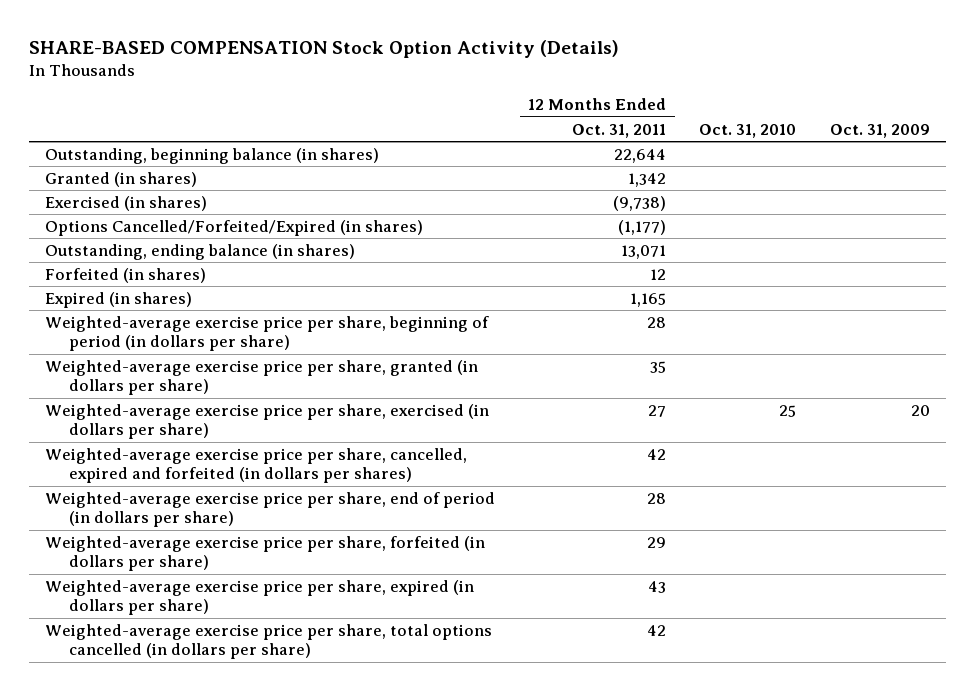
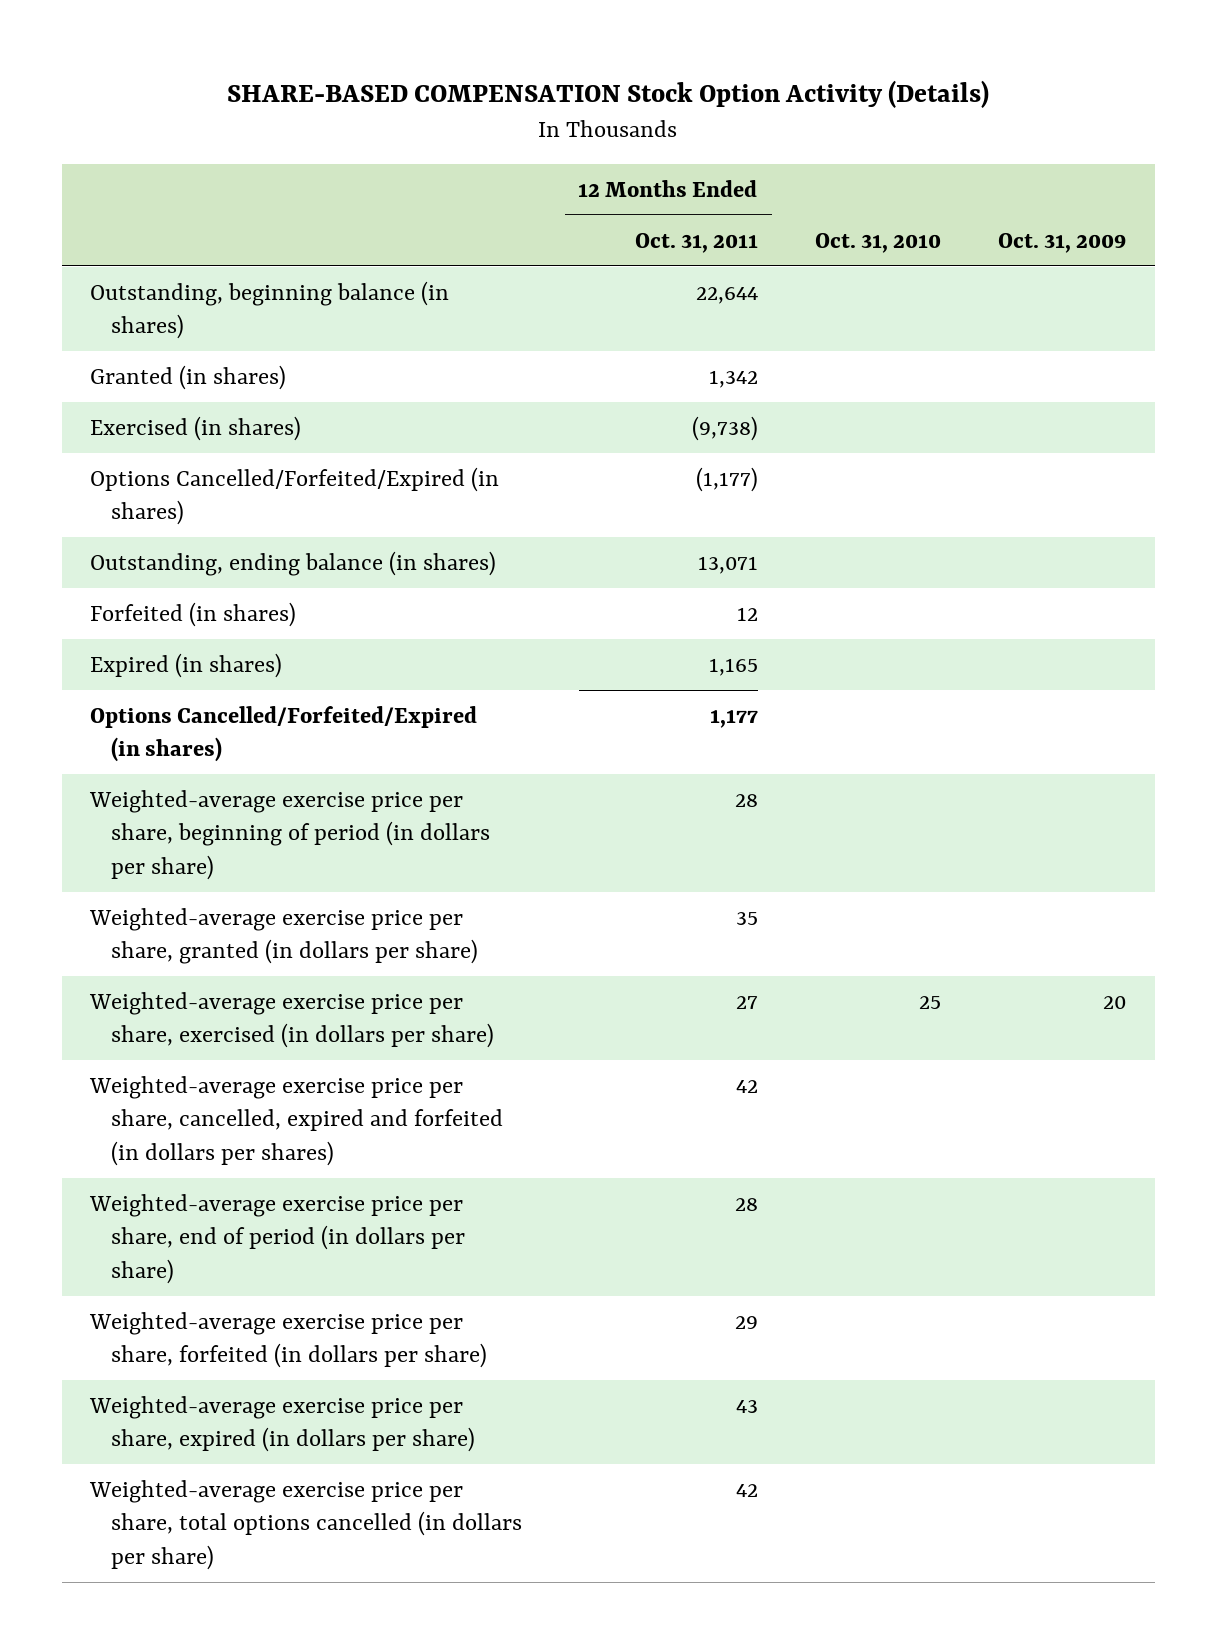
none -> [90,706,478,763] Options Cancelled/Forfeited/Expired (in shares)

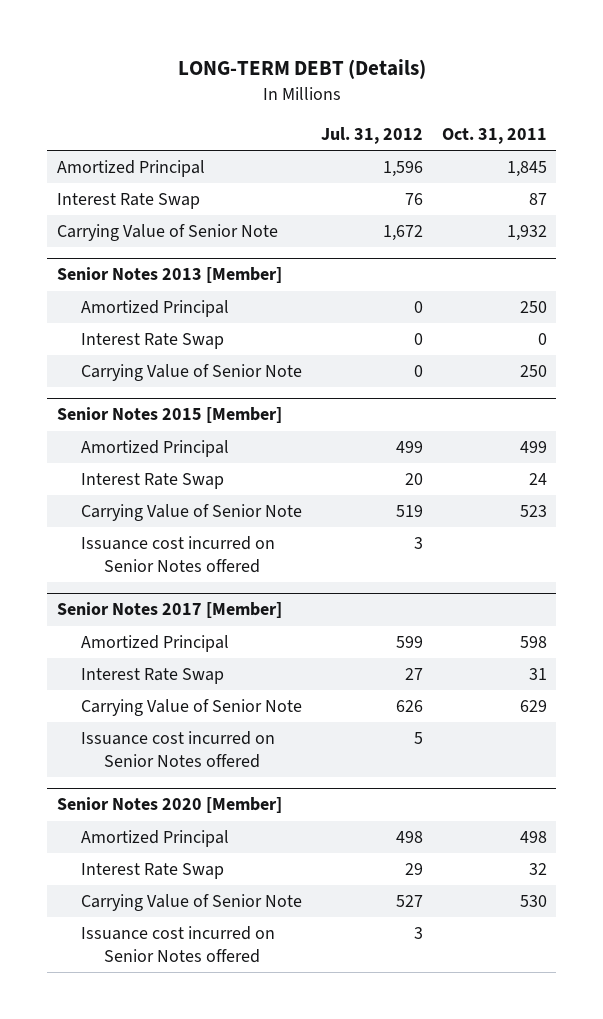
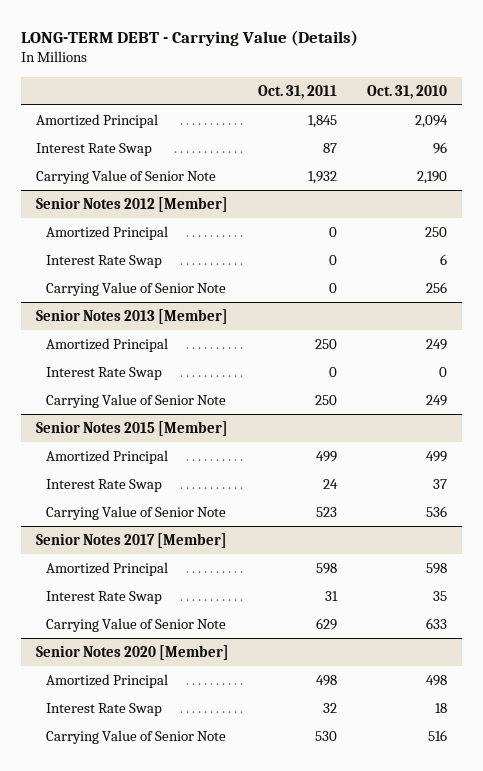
[177,59,426,80] LONG-TERM DEBT (Details) -> [20,29,358,46] LONG-TERM DEBT - Carrying Value (Details)
[320,126,423,144] Jul. 31, 2012 -> none
none -> [367,84,448,99] Oct. 31, 2010
none -> [35,196,228,212] Senior Notes 2012 [Member]
none -> [46,225,169,240] Amortized Principal
none -> [46,254,163,268] Interest Rate Swap
none -> [46,281,227,296] Carrying Value of Senior Note
[80,536,275,573] Issuance cost incurred on Senior Notes offered -> none
[80,731,275,768] Issuance cost incurred on Senior Notes offered -> none
[80,926,275,963] Issuance cost incurred on Senior Notes offered -> none

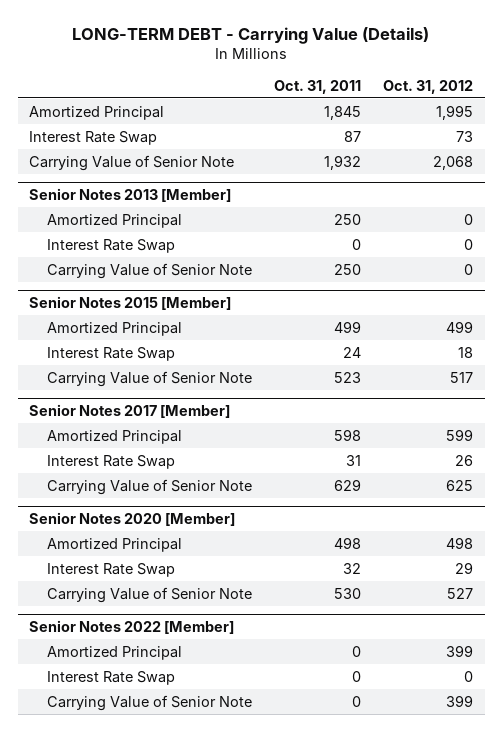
[367,84,448,99] Oct. 31, 2010 -> none
none -> [383,79,474,94] Oct. 31, 2012
[35,196,228,212] Senior Notes 2012 [Member] -> none
[46,225,169,240] Amortized Principal -> none
[46,254,163,268] Interest Rate Swap -> none
[46,281,227,296] Carrying Value of Senior Note -> none
none -> [28,620,234,635] Senior Notes 2022 [Member]
none -> [47,645,183,660] Amortized Principal
none -> [47,670,176,685] Interest Rate Swap
none -> [47,694,253,711] Carrying Value of Senior Note

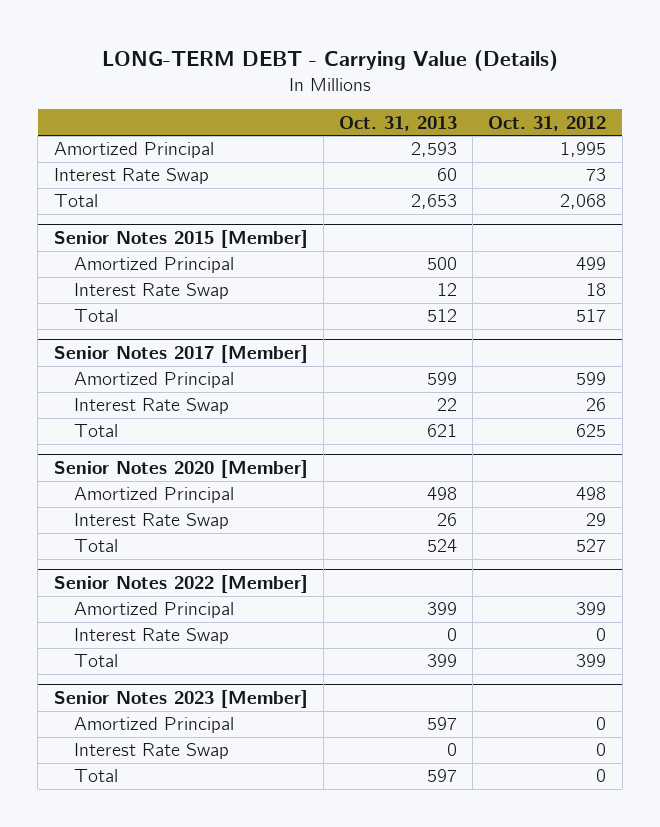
[274,79,362,94] Oct. 31, 2011 -> none
none -> [338,115,457,131] Oct. 31, 2013
[28,188,231,203] Senior Notes 2013 [Member] -> none
[47,213,183,228] Amortized Principal -> none
[47,238,176,253] Interest Rate Swap -> none
[47,262,253,279] Carrying Value of Senior Note -> none
[28,154,234,171] Carrying Value of Senior Note -> [53,194,98,208] Total
[47,370,253,387] Carrying Value of Senior Note -> [74,309,119,323] Total
[47,478,253,495] Carrying Value of Senior Note -> [74,424,119,438] Total
[47,586,253,603] Carrying Value of Senior Note -> [74,539,119,553] Total
[47,694,253,711] Carrying Value of Senior Note -> [74,654,119,668] Total
none -> [53,690,308,709] Senior Notes 2023 [Member]
none -> [74,717,235,734] Amortized Principal
none -> [74,743,230,760] Interest Rate Swap
none -> [74,769,119,783] Total

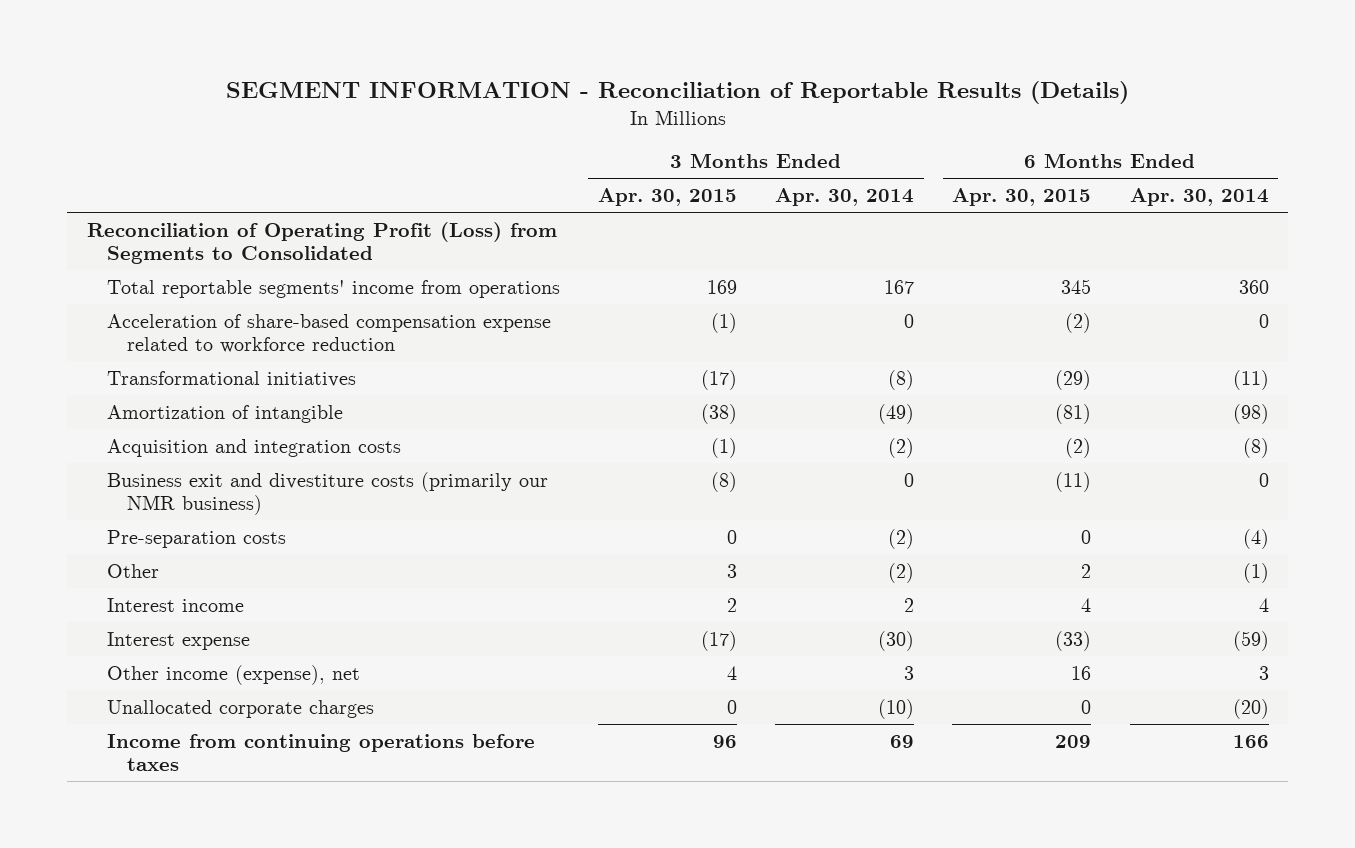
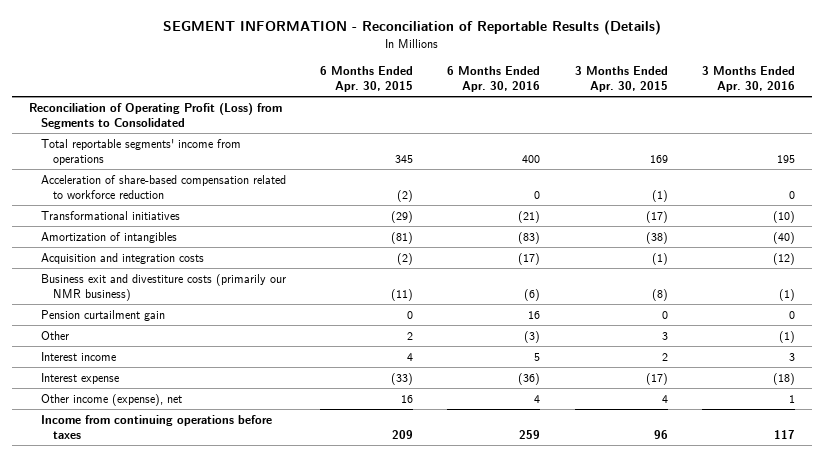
[775,188,915,207] Apr. 30, 2014 -> none
[1129,188,1269,207] Apr. 30, 2014 -> none
none -> [447,65,541,92] 6 Months Ended Apr. 30, 2016
none -> [701,65,795,92] 3 Months Ended Apr. 30, 2016
[106,313,551,353] Acceleration of share-based compensation expense related to workforce reduction -> [41,175,287,199] Acceleration of share-based compensation related to workforce reduction
[106,404,343,423] Amortization of intangible -> [41,232,178,244] Amortization of intangibles
[106,529,286,548] Pre-separation costs -> none
none -> [41,310,166,322] Pension curtailment gain
[106,699,374,718] Unallocated corporate charges -> none

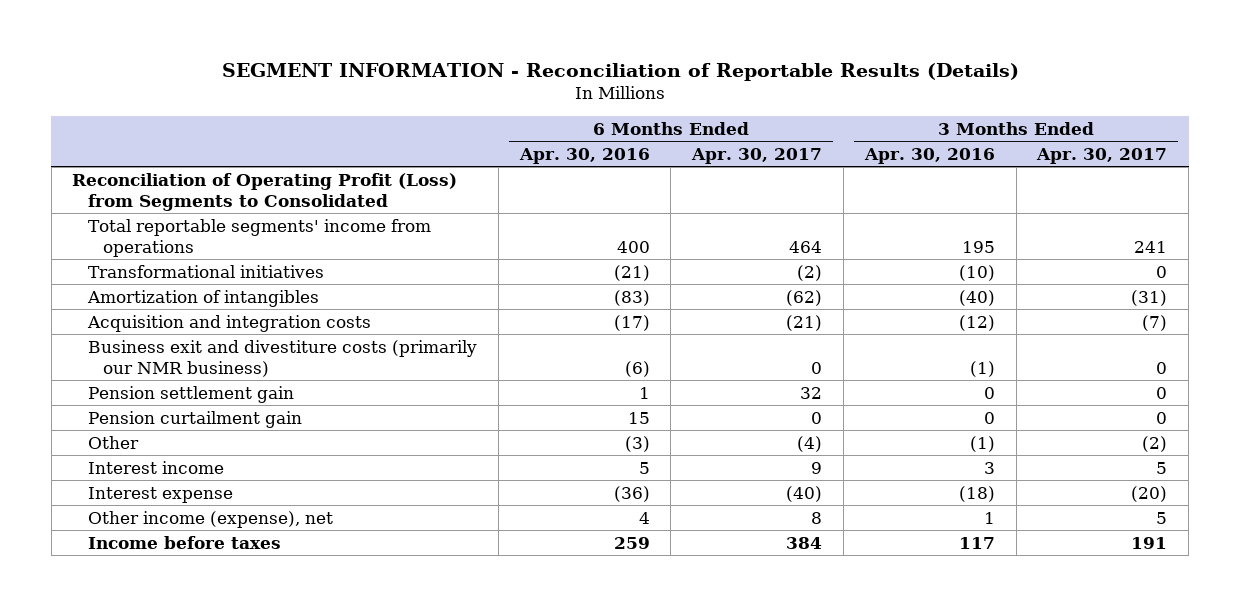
[320,65,414,92] 6 Months Ended Apr. 30, 2015 -> none
[574,65,668,92] 3 Months Ended Apr. 30, 2015 -> none
none -> [691,147,823,164] Apr. 30, 2017
none -> [1036,147,1168,164] Apr. 30, 2017
[41,175,287,199] Acceleration of share-based compensation related to workforce reduction -> none
none -> [87,385,294,403] Pension settlement gain
[528,311,541,320] 16 -> [627,411,650,424] 15
[41,415,273,439] Income from continuing operations before taxes -> [87,535,281,549] Income before taxes

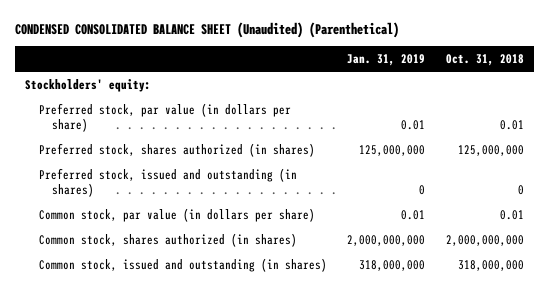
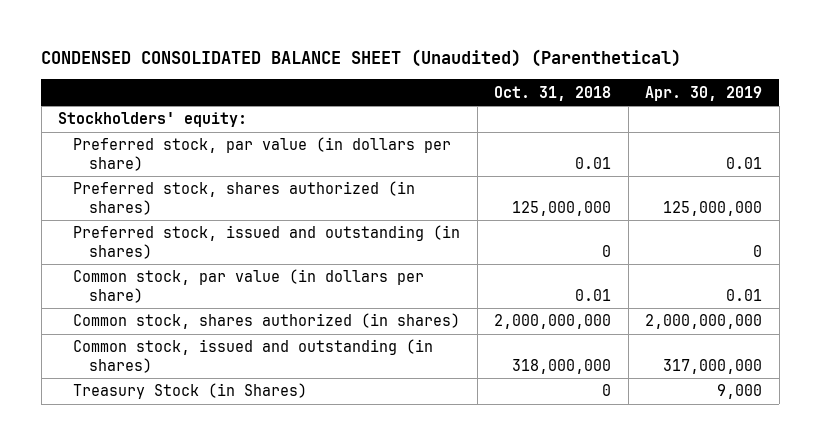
[347,54,426,67] Jan. 31, 2019 -> none
none -> [645,85,763,101] Apr. 30, 2019
none -> [73,383,308,400] Treasury Stock (in Shares)

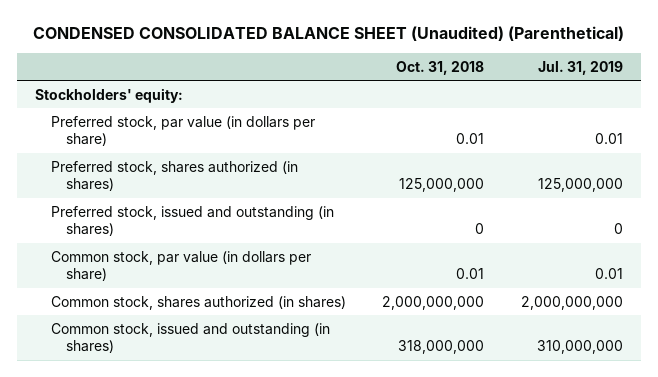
[645,85,763,101] Apr. 30, 2019 -> none
none -> [537,60,623,75] Jul. 31, 2019
[73,383,308,400] Treasury Stock (in Shares) -> none

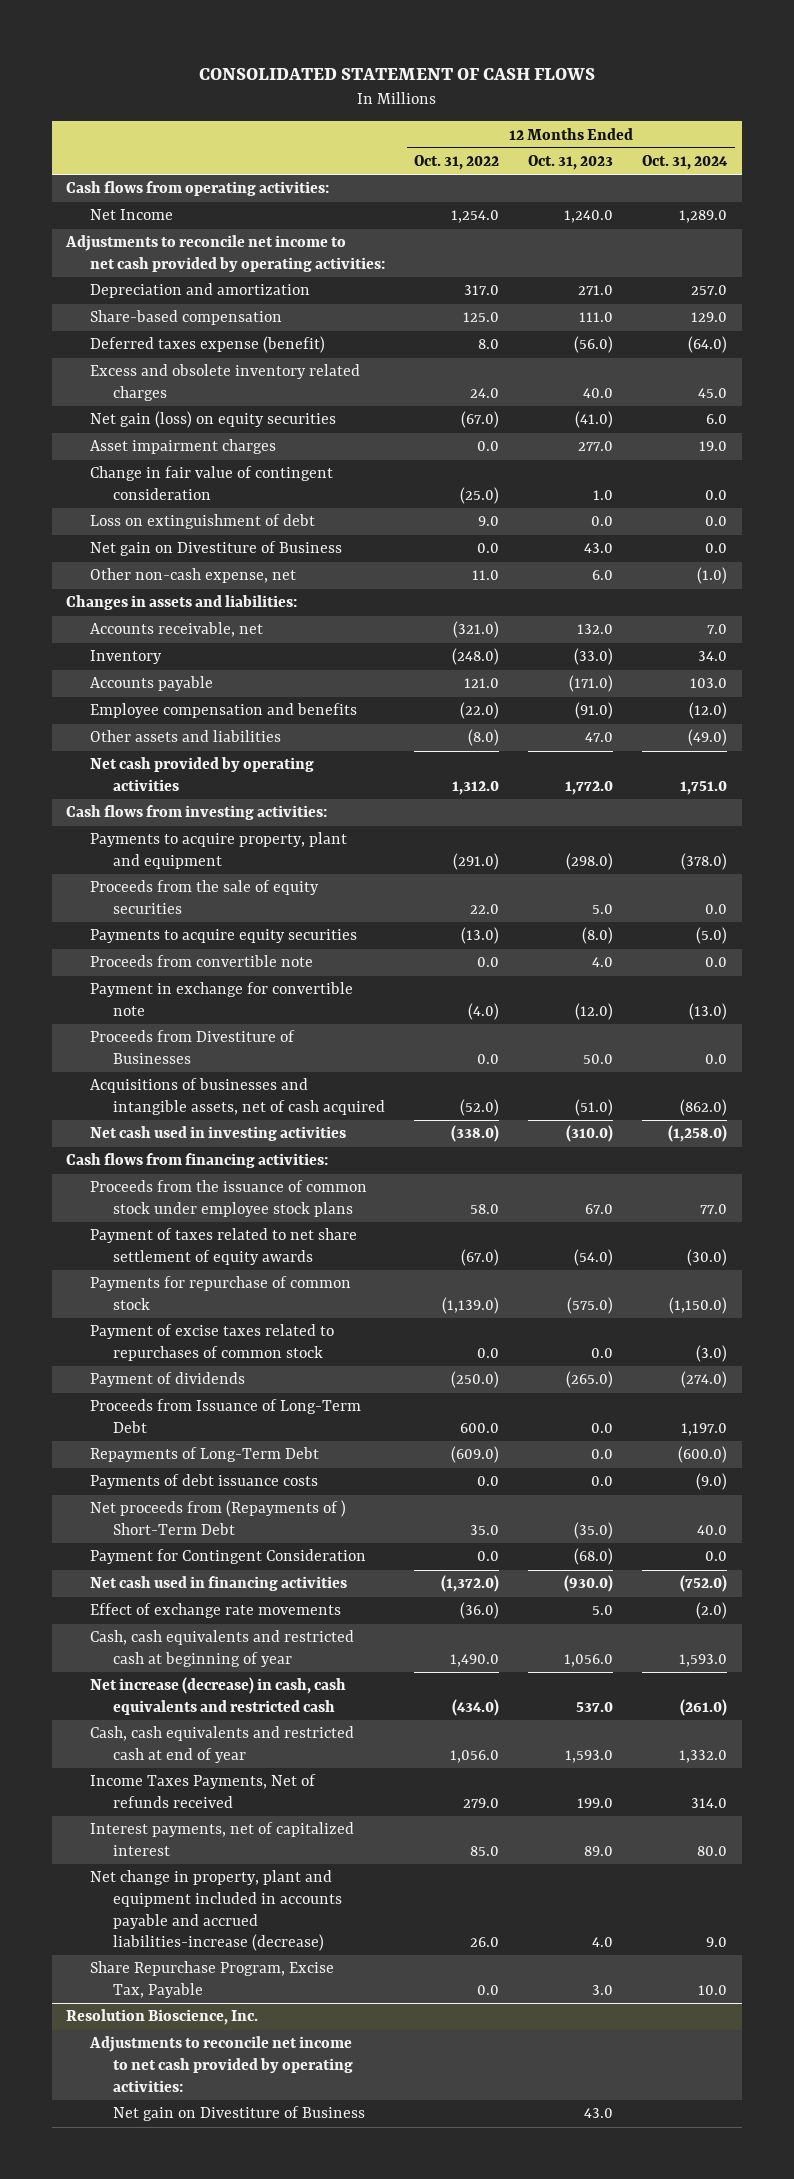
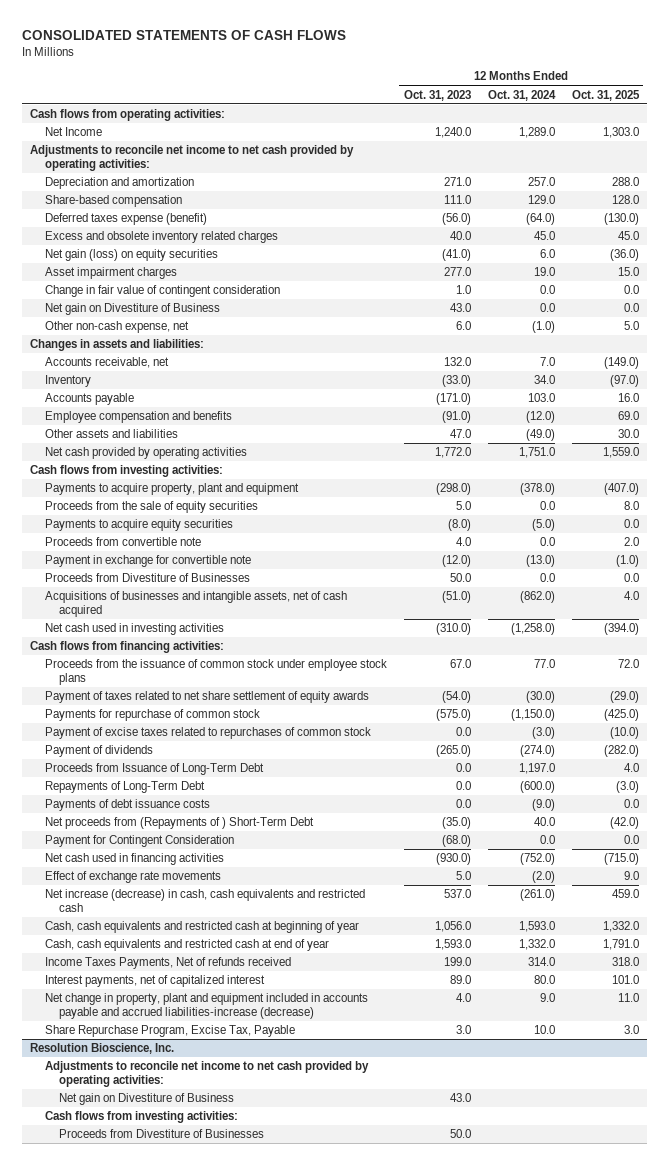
[198,67,595,80] CONSOLIDATED STATEMENT OF CASH FLOWS -> [21,29,346,40] CONSOLIDATED STATEMENTS OF CASH FLOWS
[414,155,500,171] Oct. 31, 2022 -> none
none -> [571,89,640,101] Oct. 31, 2025
[89,514,315,530] Loss on extinguishment of debt -> none
[89,1630,354,1667] Cash, cash equivalents and restricted cash at beginning of year -> [44,921,359,934] Cash, cash equivalents and restricted cash at beginning of year
none -> [44,1111,238,1124] Cash flows from investing activities:
none -> [58,1129,264,1139] Proceeds from Divestiture of Businesses

